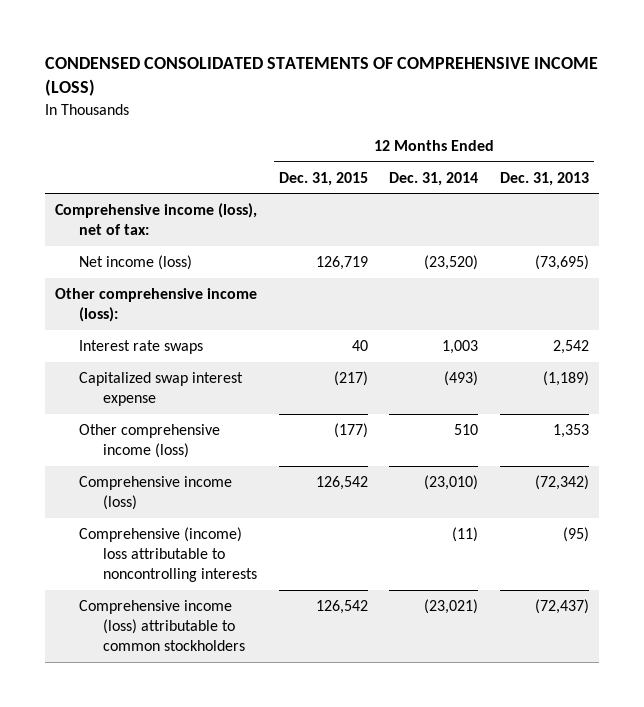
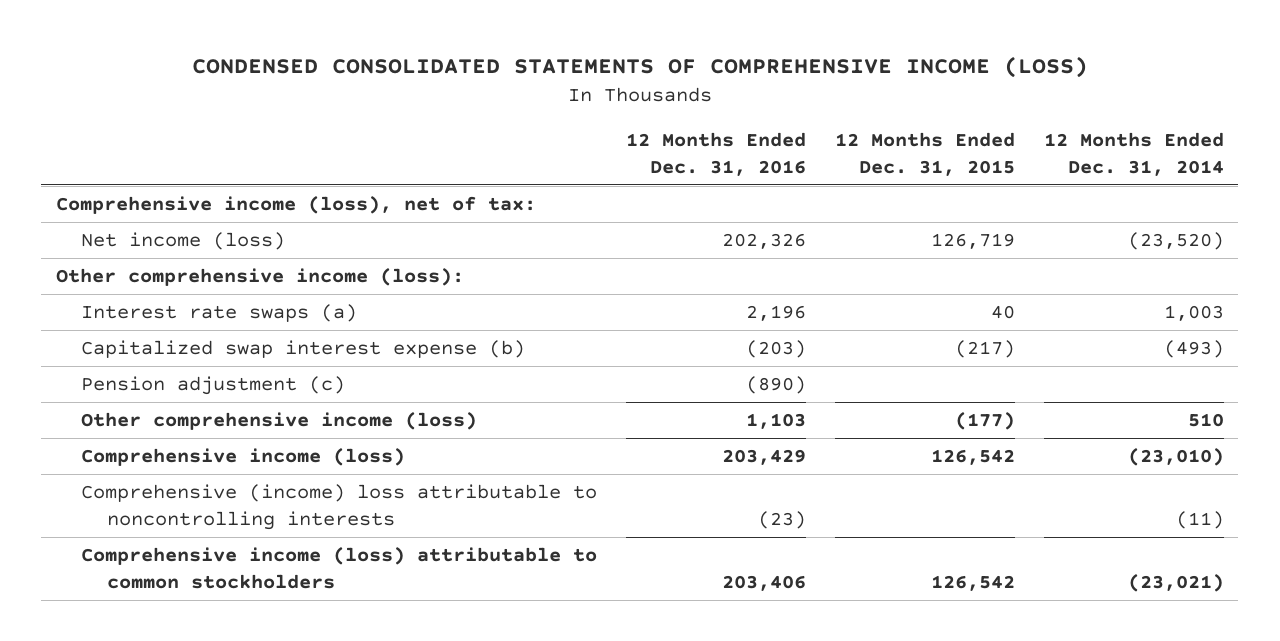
[499,171,589,186] Dec. 31, 2013 -> none
none -> [626,131,807,176] 12 Months Ended Dec. 31, 2016
[79,339,204,354] Interest rate swaps -> [81,304,358,323] Interest rate swaps (a)
[79,371,244,406] Capitalized swap interest expense -> [81,340,526,359] Capitalized swap interest expense (b)
none -> [81,376,346,396] Pension adjustment (c)

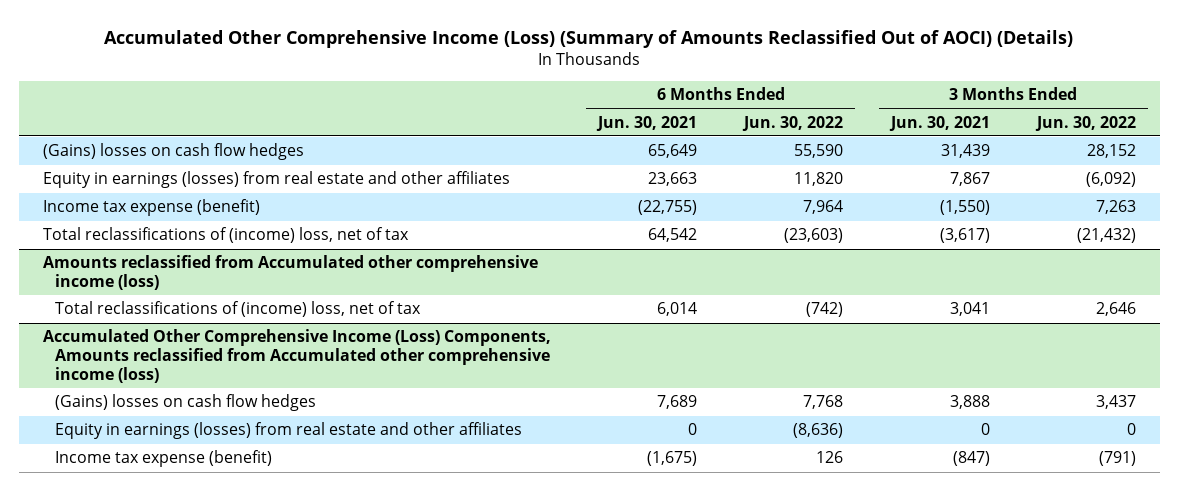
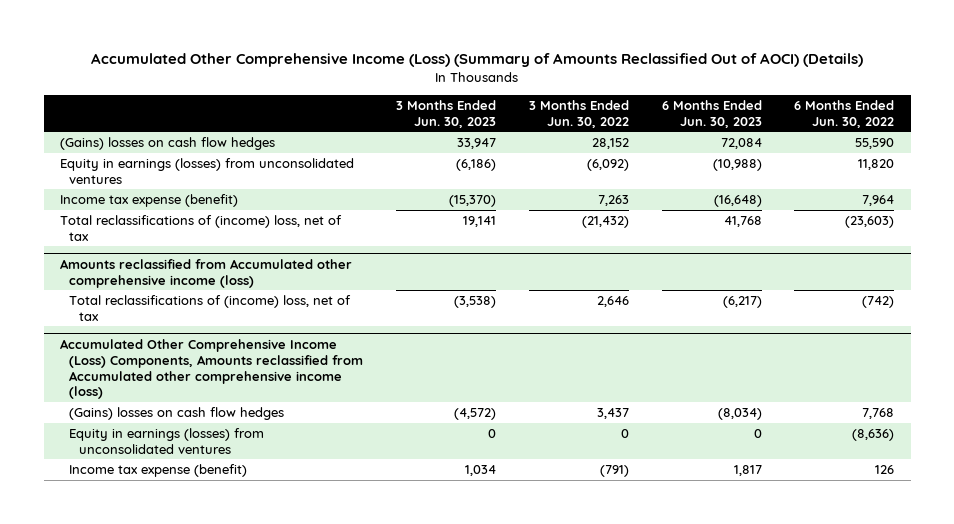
[595,115,697,131] Jun. 30, 2021 -> none
[888,115,990,131] Jun. 30, 2021 -> none
none -> [396,99,497,128] 3 Months Ended Jun. 30, 2023
none -> [661,99,762,128] 6 Months Ended Jun. 30, 2023
[42,171,510,189] Equity in earnings (losses) from real estate and other affiliates -> [59,157,354,184] Equity in earnings (losses) from unconsolidated ventures
[55,422,523,440] Equity in earnings (losses) from real estate and other affiliates -> [69,427,265,454] Equity in earnings (losses) from unconsolidated ventures

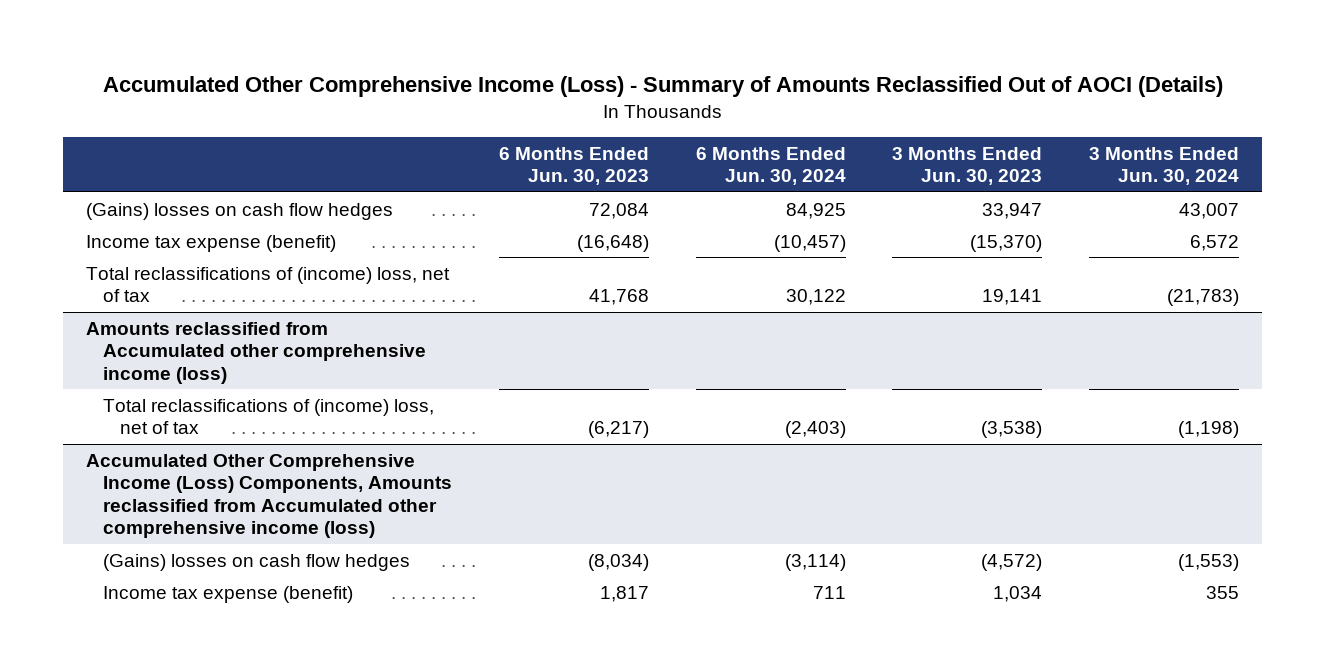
[91,53,864,68] Accumulated Other Comprehensive Income (Loss) (Summary of Amounts Reclassified Out of AOCI) (Details) -> [102,76,1223,98] Accumulated Other Comprehensive Income (Loss) - Summary of Amounts Reclassified Out of AOCI (Details)
[528,99,629,128] 3 Months Ended Jun. 30, 2022 -> none
[794,99,895,128] 6 Months Ended Jun. 30, 2022 -> none
none -> [695,146,846,186] 6 Months Ended Jun. 30, 2024
none -> [1089,146,1240,186] 3 Months Ended Jun. 30, 2024
[59,157,354,184] Equity in earnings (losses) from unconsolidated ventures -> none
[69,427,265,454] Equity in earnings (losses) from unconsolidated ventures -> none

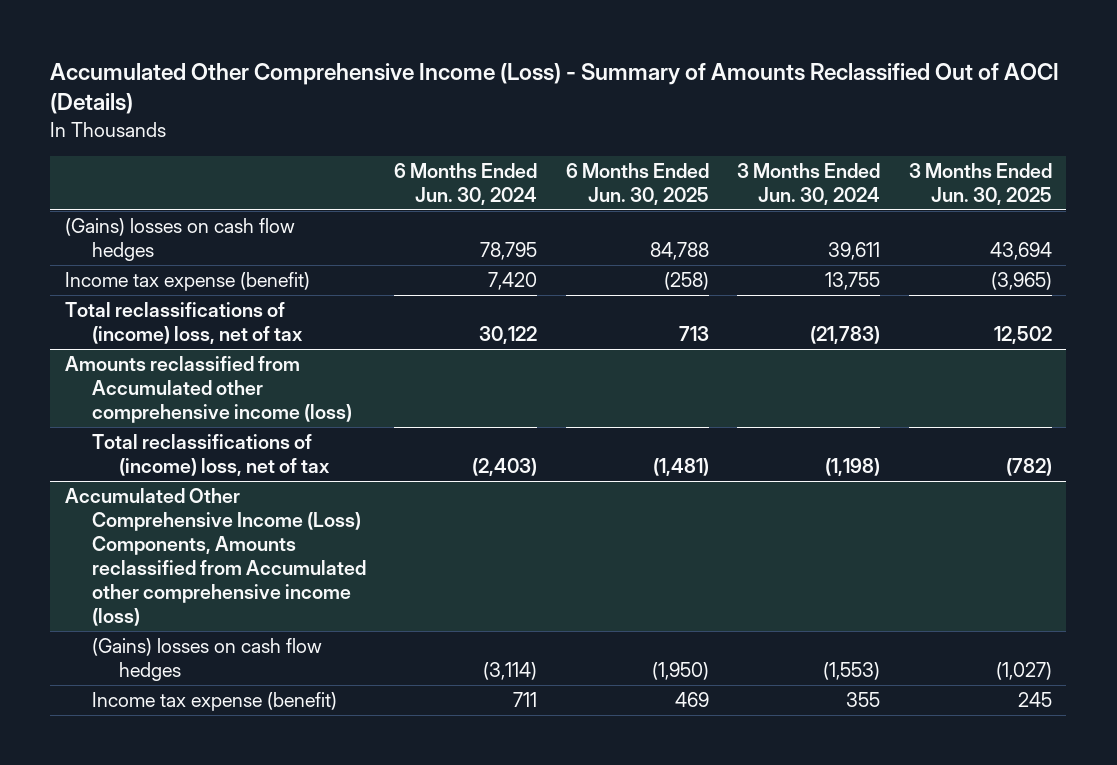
[498,146,649,186] 6 Months Ended Jun. 30, 2023 -> none
[892,146,1043,186] 3 Months Ended Jun. 30, 2023 -> none
none -> [565,162,709,205] 6 Months Ended Jun. 30, 2025
none -> [909,162,1053,205] 3 Months Ended Jun. 30, 2025
[785,202,846,219] 84,925 -> [480,241,538,260] 78,795
[1179,202,1240,219] 43,007 -> [828,241,881,260] 39,611
[773,234,846,252] (10,457) -> [488,271,538,290] 7,420
[1190,234,1240,251] 6,572 -> [825,271,881,290] 13,755

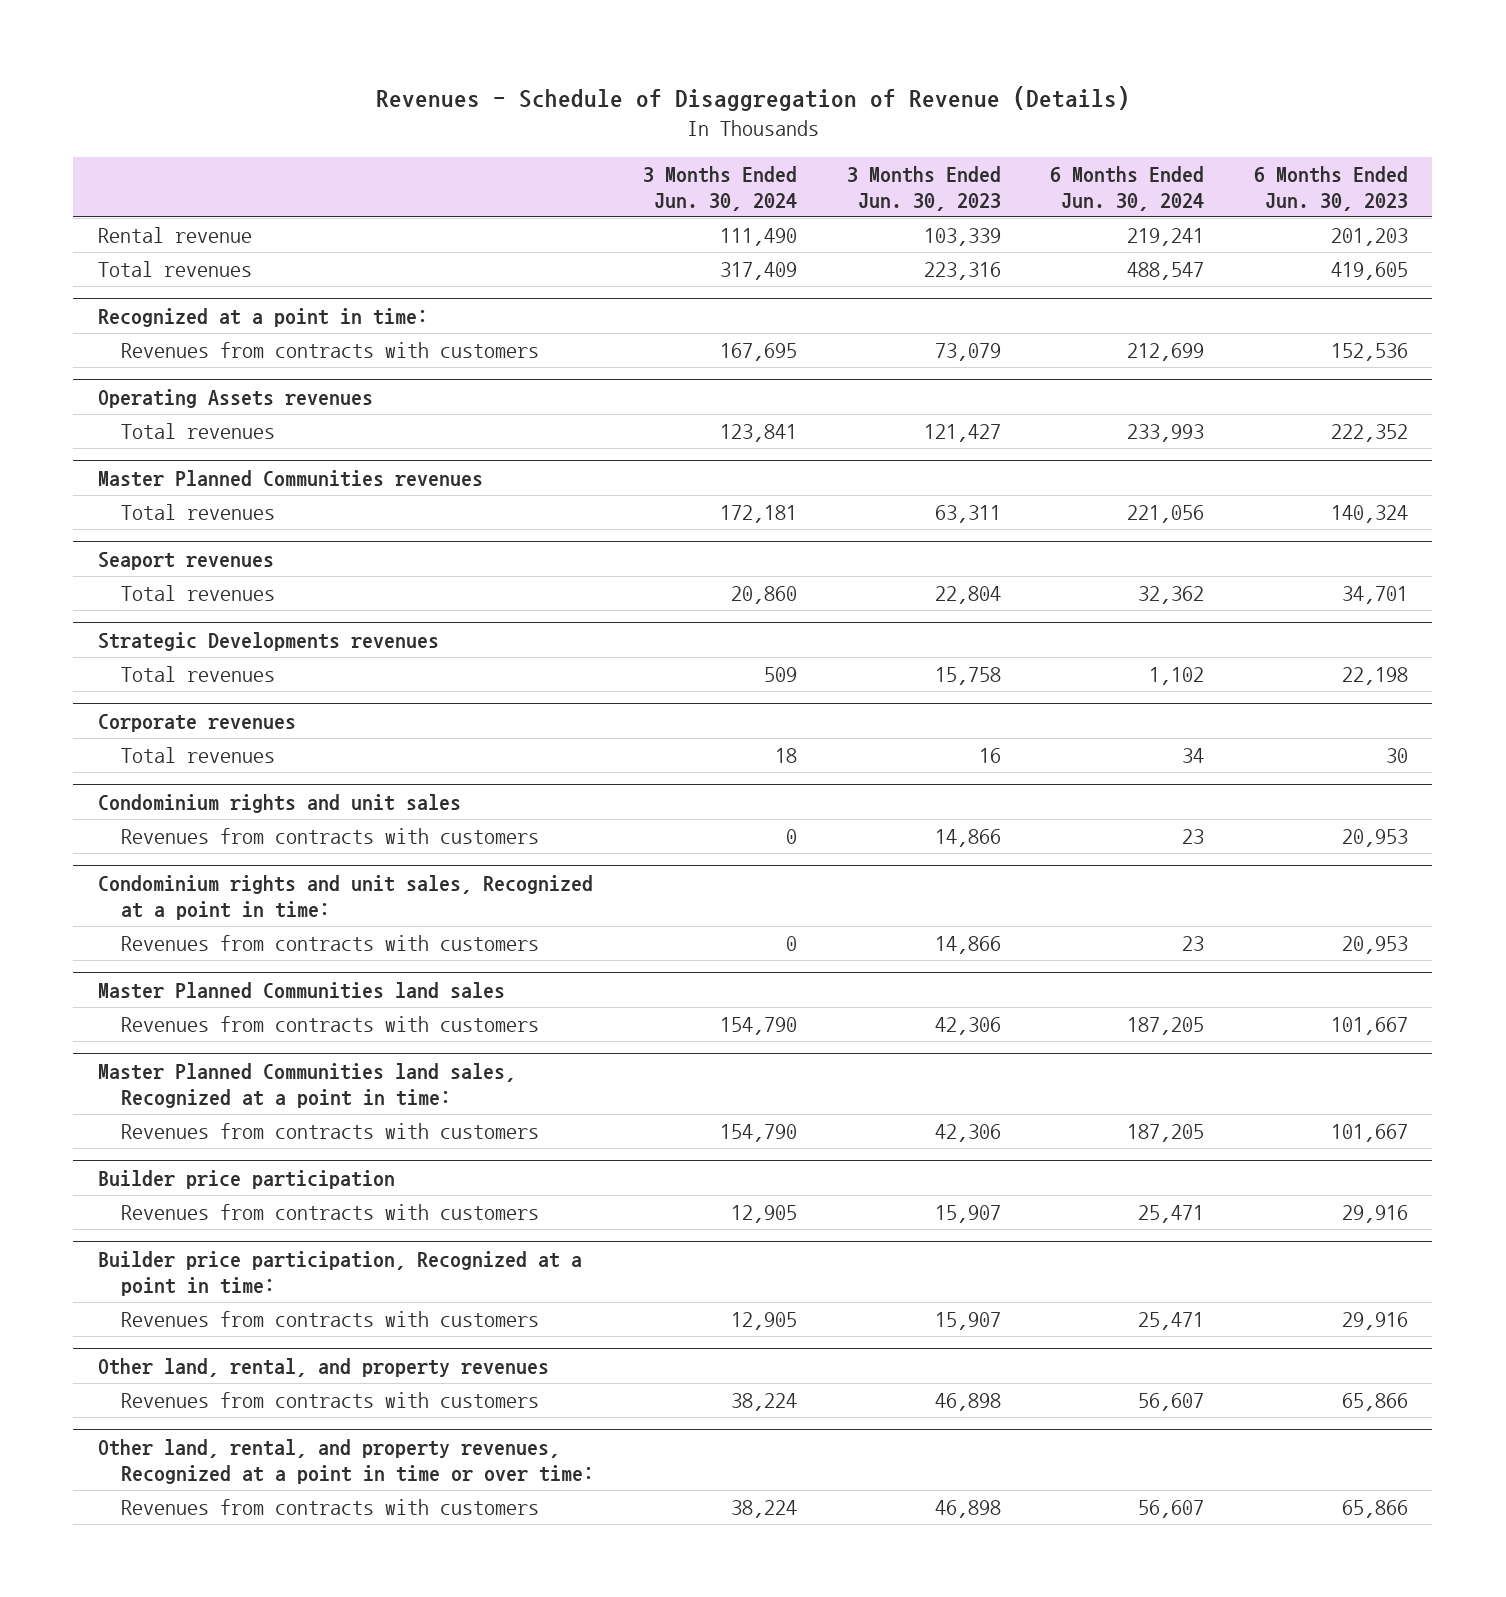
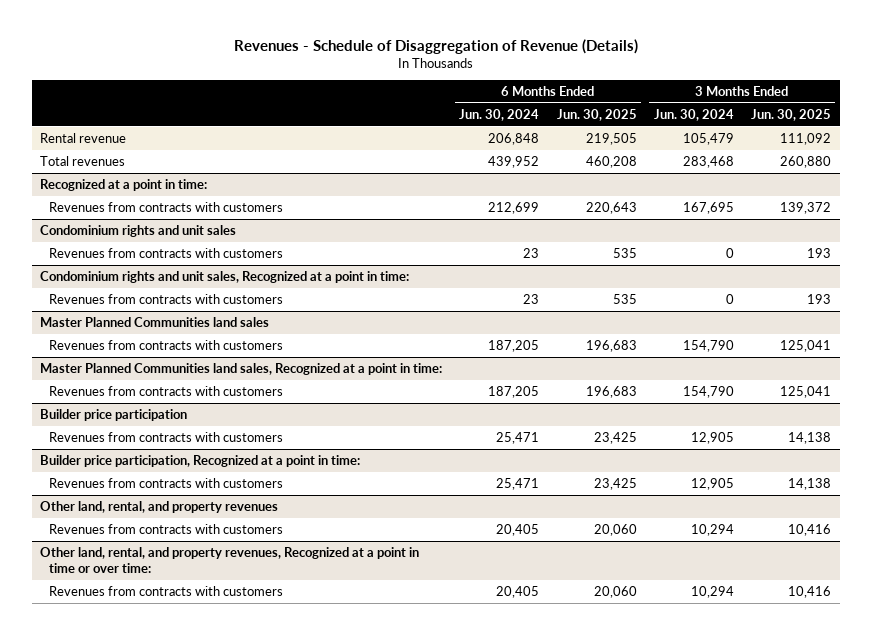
[846,165,1001,211] 3 Months Ended Jun. 30, 2023 -> none
[1253,165,1408,211] 6 Months Ended Jun. 30, 2023 -> none
none -> [556,108,637,121] Jun. 30, 2025
none -> [750,108,831,121] Jun. 30, 2025
[720,227,798,246] 111,490 -> [682,132,734,145] 105,479
[1127,227,1205,246] 219,241 -> [488,132,540,145] 206,848
[720,261,798,280] 317,409 -> [682,155,734,168] 283,468
[1127,261,1205,280] 488,547 -> [488,155,540,168] 439,952
[97,388,373,408] Operating Assets revenues -> none
[120,422,275,439] Total revenues -> none
[97,469,483,487] Master Planned Communities revenues -> none
[120,503,275,520] Total revenues -> none
[97,551,274,570] Seaport revenues -> none
[120,584,275,601] Total revenues -> none
[97,631,439,651] Strategic Developments revenues -> none
[120,665,275,682] Total revenues -> none
[97,713,296,732] Corporate revenues -> none
[120,746,275,763] Total revenues -> none
[731,1392,798,1411] 38,224 -> [690,523,734,536] 10,294
[1138,1392,1205,1411] 56,607 -> [496,523,540,536] 20,405
[731,1499,798,1518] 38,224 -> [690,585,734,598] 10,294
[1138,1499,1205,1518] 56,607 -> [496,585,540,598] 20,405

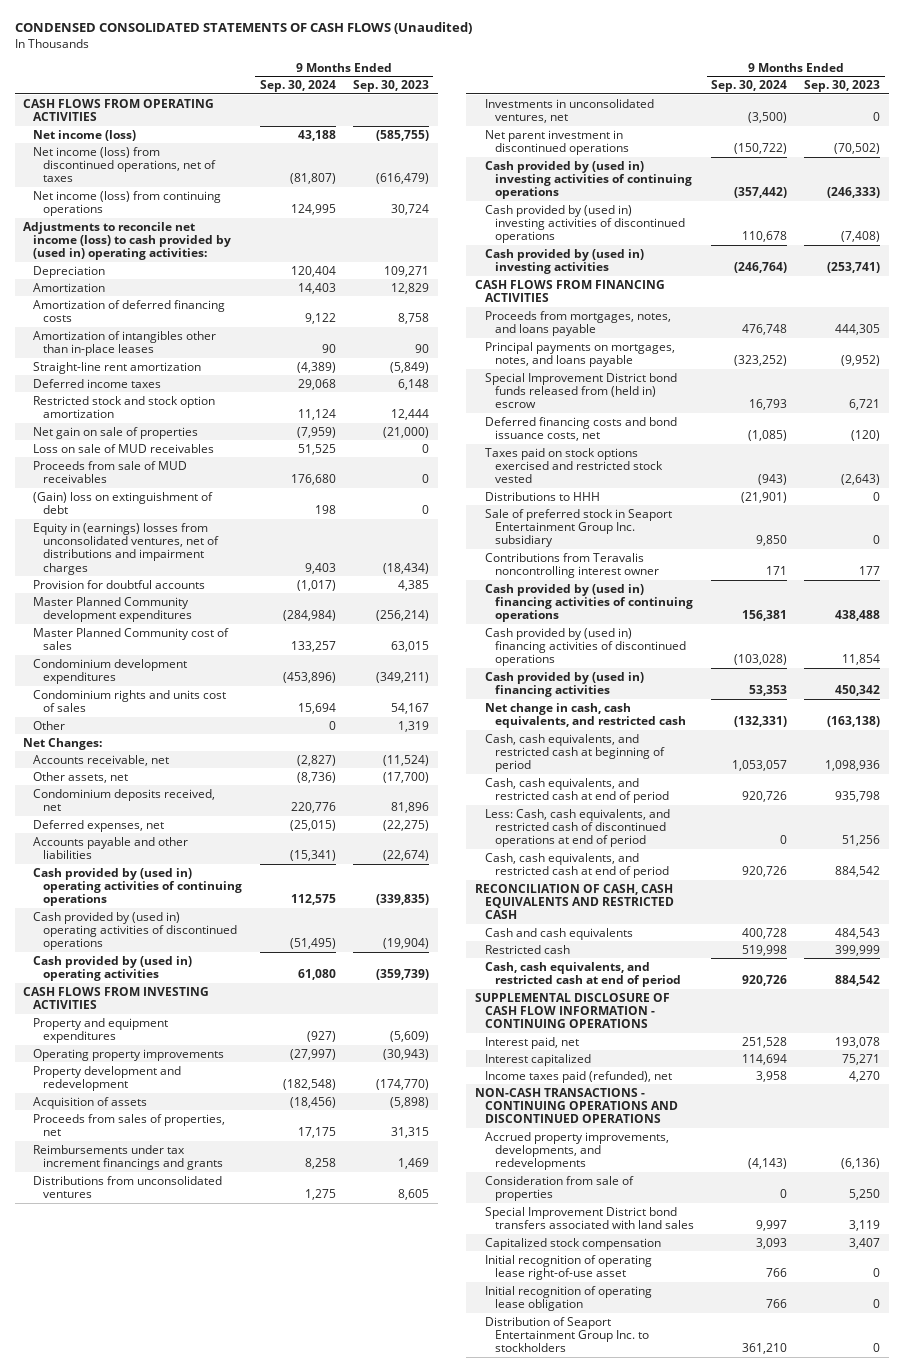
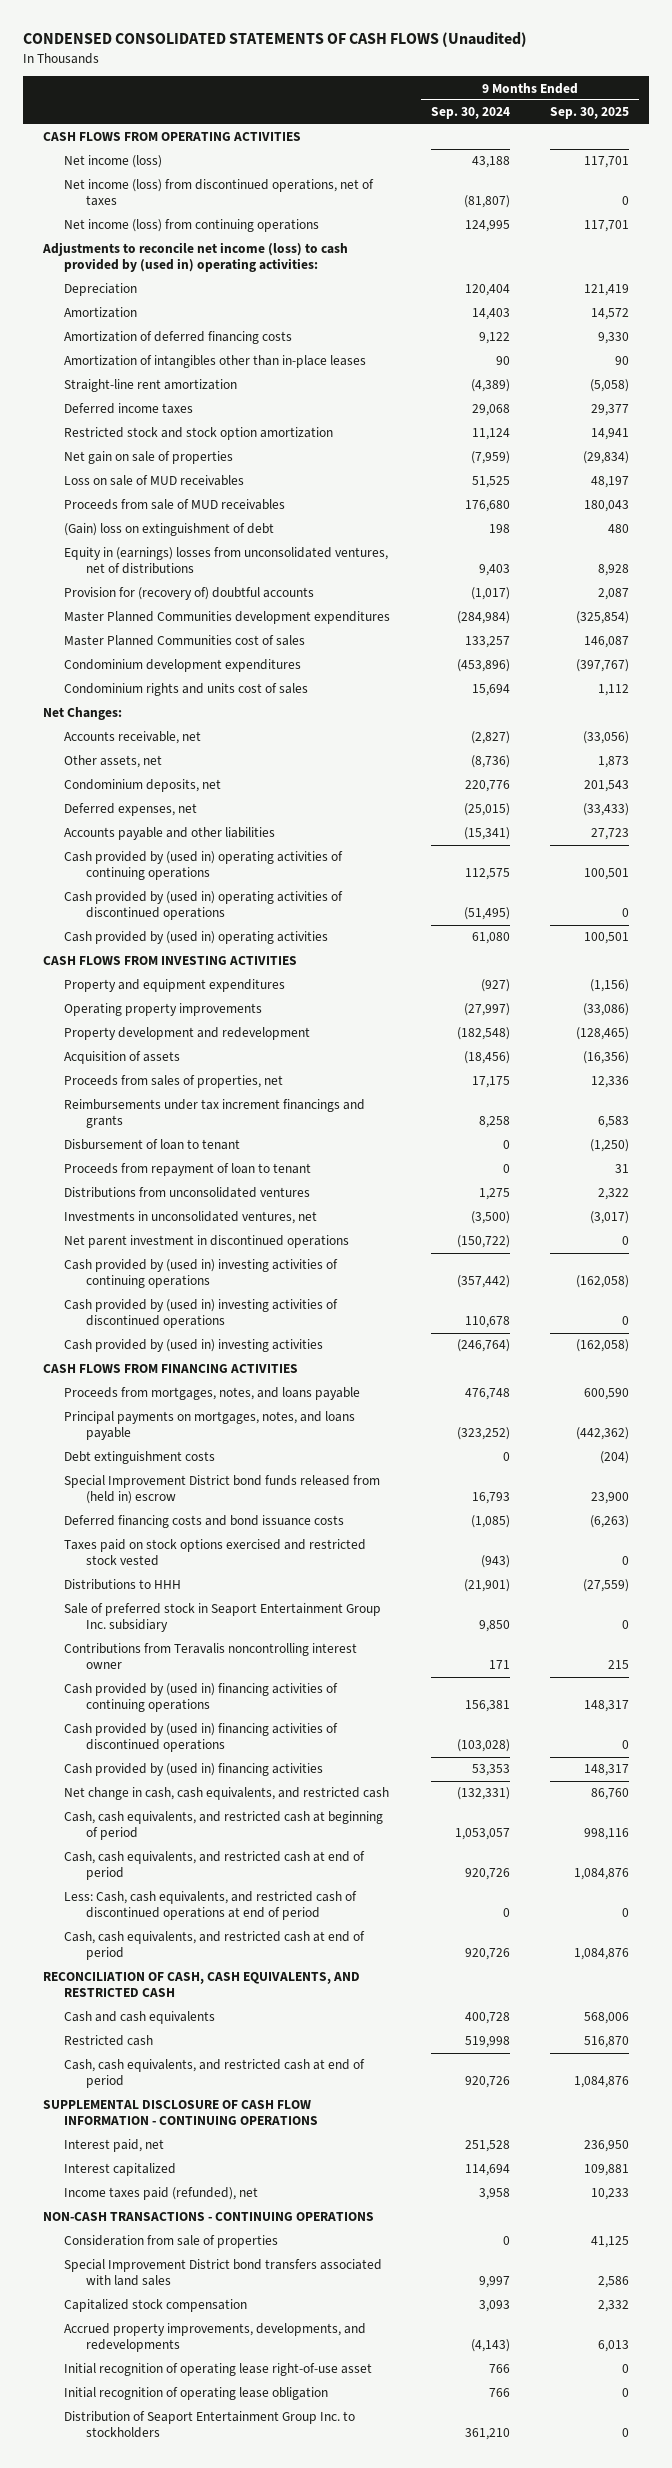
[352,80,429,93] Sep. 30, 2023 -> none
none -> [550,107,630,120] Sep. 30, 2025
[33,522,220,575] Equity in (earnings) losses from unconsolidated ventures, net of distributions and impairment charges -> [64,547,389,575] Equity in (earnings) losses from unconsolidated ventures, net of distributions
[33,579,206,589] Provision for doubtful accounts -> [64,587,315,601] Provision for (recovery of) doubtful accounts
[33,596,193,623] Master Planned Community development expenditures -> [64,611,391,625] Master Planned Communities development expenditures
[33,627,230,651] Master Planned Community cost of sales -> [64,635,306,647] Master Planned Communities cost of sales
[33,720,66,730] Other -> none
[33,788,216,812] Condominium deposits received, net -> [64,779,222,793] Condominium deposits, net
none -> [64,1139,241,1151] Disbursement of loan to tenant
none -> [64,1163,312,1177] Proceeds from repayment of loan to tenant
none -> [64,1451,216,1465] Debt extinguishment costs
[484,416,677,442] Deferred financing costs and bond issuance costs, net -> [64,1515,345,1529] Deferred financing costs and bond issuance costs
[474,883,674,920] RECONCILIATION OF CASH, CASH EQUIVALENTS AND RESTRICTED CASH -> [42,1972,360,1998] RECONCILIATION OF CASH, CASH EQUIVALENTS, AND RESTRICTED CASH
[474,1087,678,1124] NON-CASH TRANSACTIONS - CONTINUING OPERATIONS AND DISCONTINUED OPERATIONS -> [42,2212,374,2222] NON-CASH TRANSACTIONS - CONTINUING OPERATIONS
[484,1131,669,1171] Accrued property improvements, developments, and redevelopments -> [64,2323,367,2353] Accrued property improvements, developments, and redevelopments

